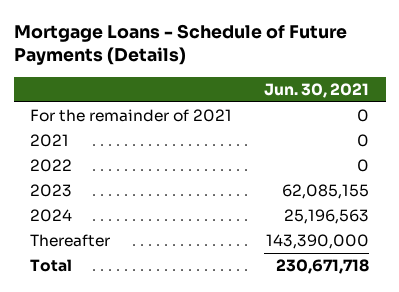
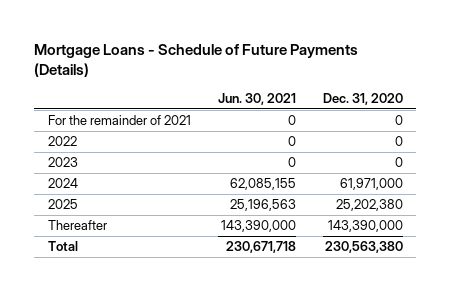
none -> [322,93,403,106] Dec. 31, 2020
[29,134,69,148] 2021 -> none
[282,184,370,200] 62,085,155 -> [287,157,296,168] 0
[284,209,370,225] 25,196,563 -> [229,178,296,191] 62,085,155
none -> [47,199,78,210] 2025

